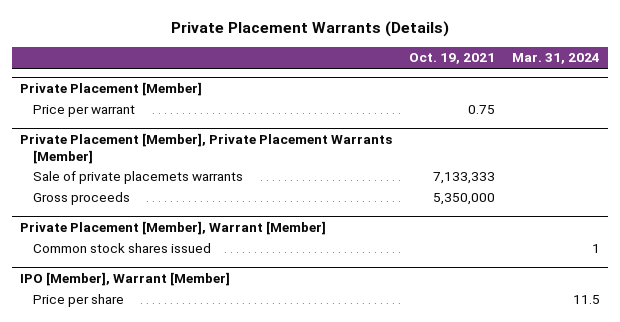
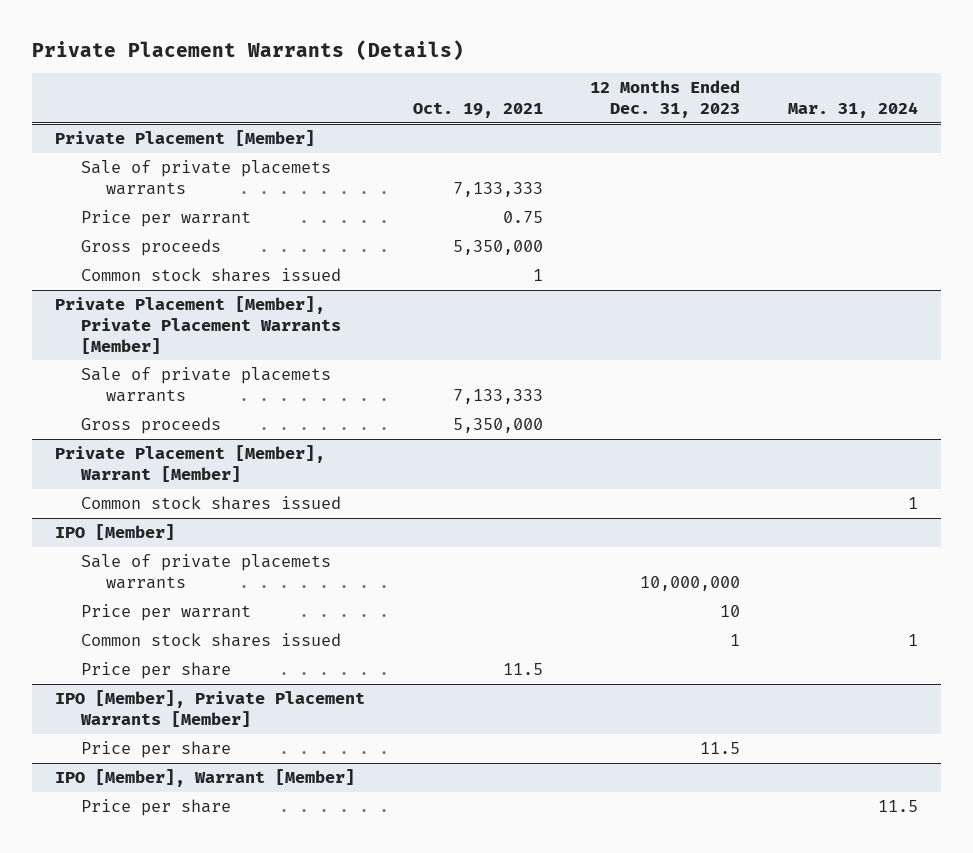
none -> [590,80,741,119] 12 Months Ended Dec. 31, 2023
none -> [80,160,331,195] Sale of private placemets warrants
none -> [80,239,221,257] Gross proceeds
none -> [80,268,341,283] Common stock shares issued
none -> [55,524,176,541] IPO [Member]
none -> [80,554,331,589] Sale of private placemets warrants
none -> [80,604,251,622] Price per warrant
none -> [80,633,341,648] Common stock shares issued
none -> [80,662,231,680] Price per share
none -> [55,690,366,727] IPO [Member], Private Placement Warrants [Member]
none -> [80,741,231,759] Price per share

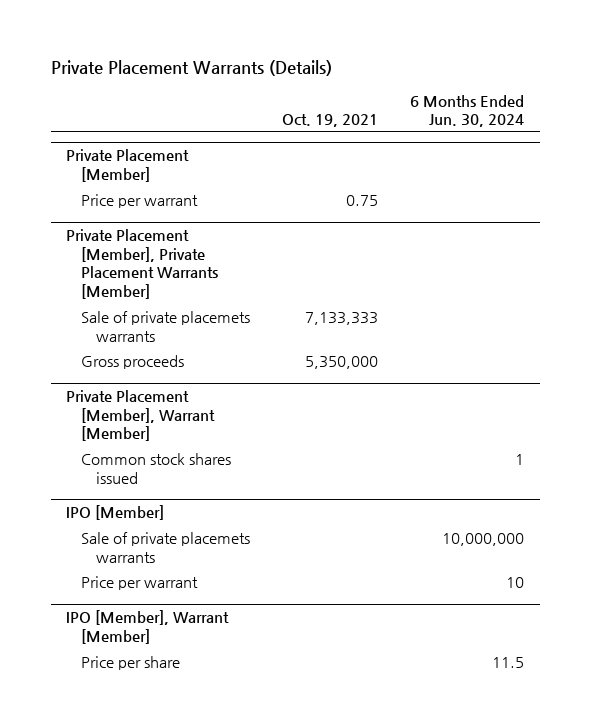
[590,80,741,119] 12 Months Ended Dec. 31, 2023 -> none
[787,102,918,119] Mar. 31, 2024 -> none
none -> [410,94,525,128] 6 Months Ended Jun. 30, 2024
[80,160,331,195] Sale of private placemets warrants -> none
[80,239,221,257] Gross proceeds -> none
[80,268,341,283] Common stock shares issued -> none
[80,633,341,648] Common stock shares issued -> none
[80,662,231,680] Price per share -> none
[55,690,366,727] IPO [Member], Private Placement Warrants [Member] -> none
[80,741,231,759] Price per share -> none

